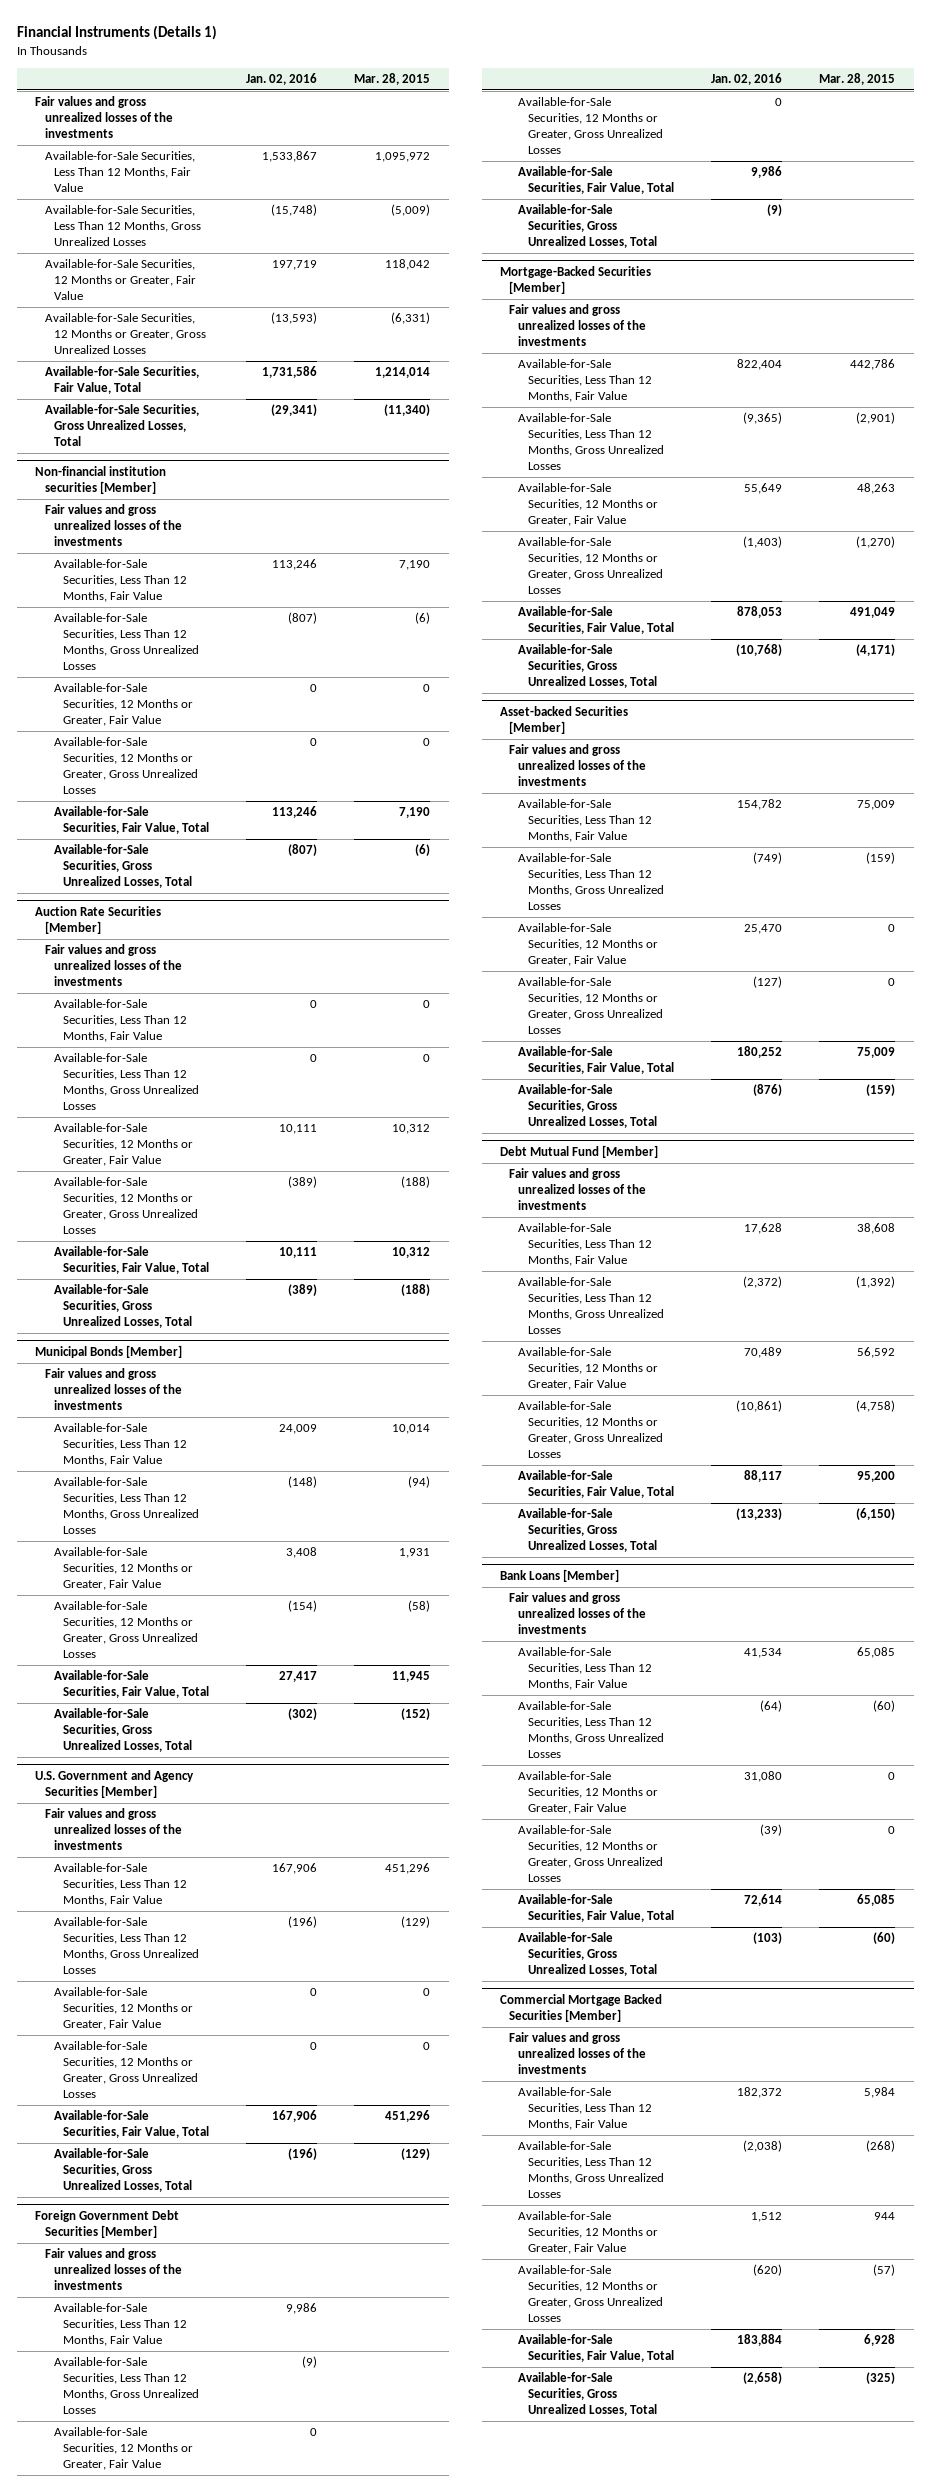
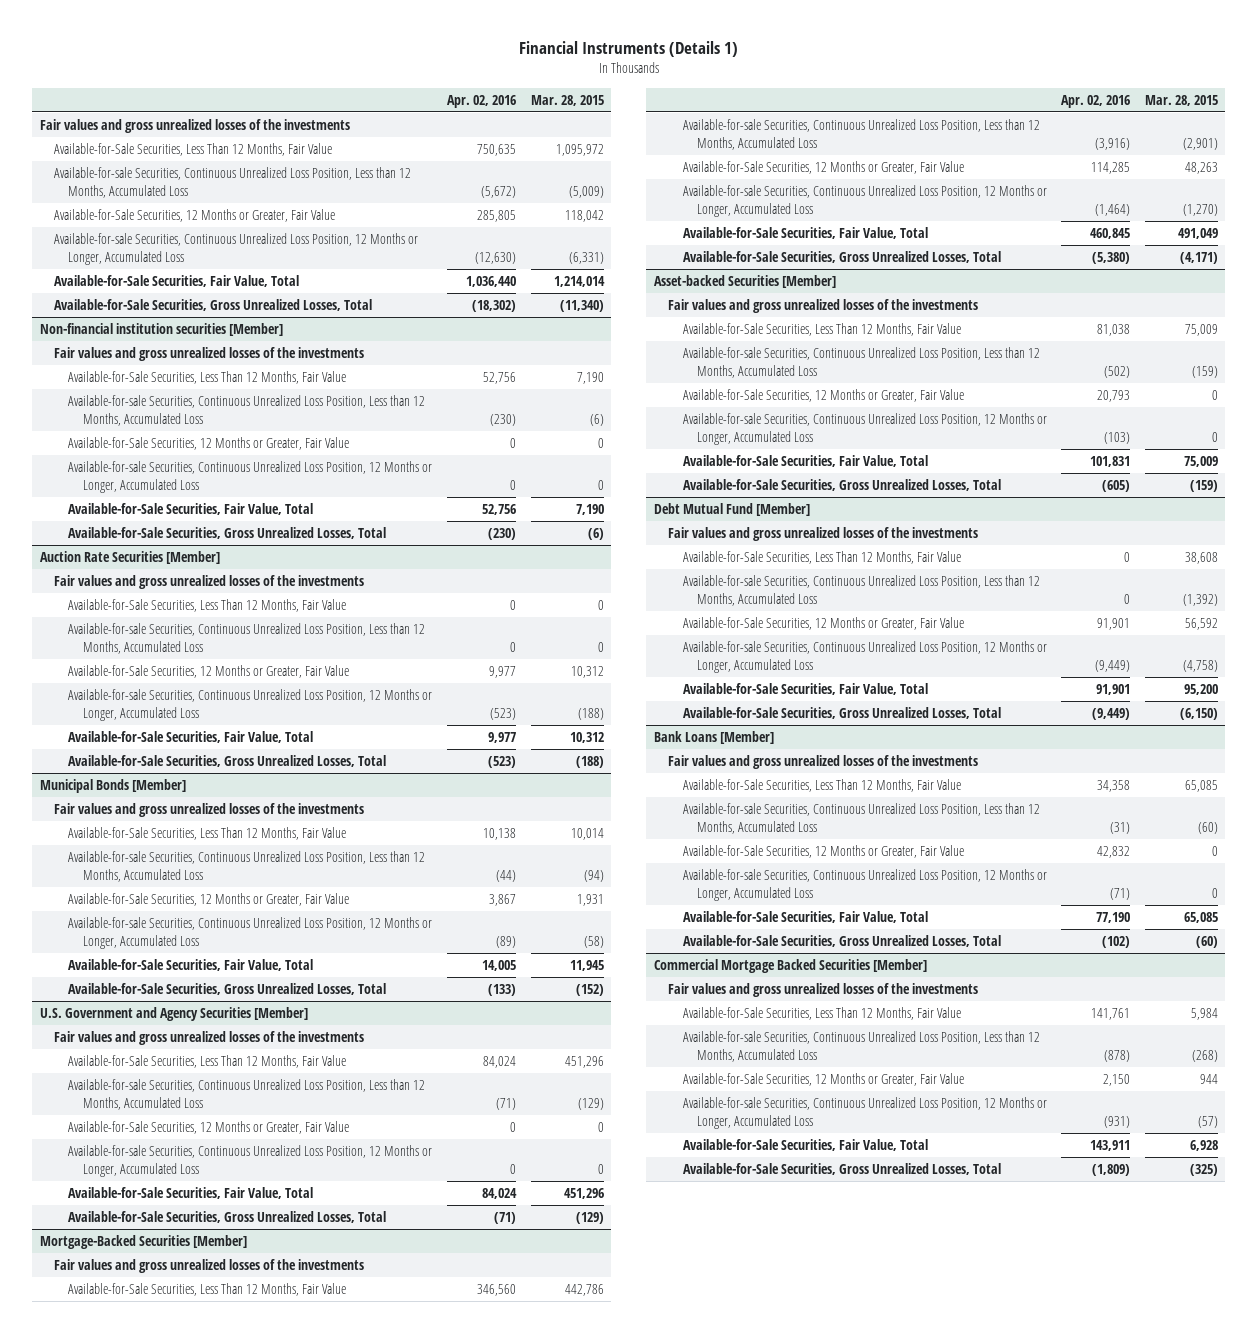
[246,73,318,86] Jan. 02, 2016 -> none
none -> [447,94,517,108] Apr. 02, 2016
[44,205,201,247] Available-for-Sale Securities, Less Than 12 Months, Gross Unrealized Losses -> [54,167,412,199] Available-for-sale Securities, Continuous Unrealized Loss Position, Less than 12 Months, Accumulated Loss
[44,313,206,355] Available-for-Sale Securities, 12 Months or Greater, Gross Unrealized Losses -> [54,233,419,266] Available-for-sale Securities, Continuous Unrealized Loss Position, 12 Months or Longer, Accumulated Loss
[53,613,199,671] Available-for-Sale Securities, Less Than 12 Months, Gross Unrealized Losses -> [68,395,426,427] Available-for-sale Securities, Continuous Unrealized Loss Position, Less than 12 Months, Accumulated Loss
[53,737,198,795] Available-for-Sale Securities, 12 Months or Greater, Gross Unrealized Losses -> [68,461,433,494] Available-for-sale Securities, Continuous Unrealized Loss Position, 12 Months or Longer, Accumulated Loss
[53,1053,199,1111] Available-for-Sale Securities, Less Than 12 Months, Gross Unrealized Losses -> [68,623,426,655] Available-for-sale Securities, Continuous Unrealized Loss Position, Less than 12 Months, Accumulated Loss
[53,1177,198,1235] Available-for-Sale Securities, 12 Months or Greater, Gross Unrealized Losses -> [68,689,433,722] Available-for-sale Securities, Continuous Unrealized Loss Position, 12 Months or Longer, Accumulated Loss
[53,1477,199,1535] Available-for-Sale Securities, Less Than 12 Months, Gross Unrealized Losses -> [68,851,426,883] Available-for-sale Securities, Continuous Unrealized Loss Position, Less than 12 Months, Accumulated Loss
[53,1601,198,1659] Available-for-Sale Securities, 12 Months or Greater, Gross Unrealized Losses -> [68,917,433,950] Available-for-sale Securities, Continuous Unrealized Loss Position, 12 Months or Longer, Accumulated Loss
[53,1917,199,1975] Available-for-Sale Securities, Less Than 12 Months, Gross Unrealized Losses -> [68,1079,426,1111] Available-for-sale Securities, Continuous Unrealized Loss Position, Less than 12 Months, Accumulated Loss
[53,2041,198,2099] Available-for-Sale Securities, 12 Months or Greater, Gross Unrealized Losses -> [68,1145,433,1178] Available-for-sale Securities, Continuous Unrealized Loss Position, 12 Months or Longer, Accumulated Loss
[35,2210,180,2239] Foreign Government Debt Securities [Member] -> none
[44,2248,182,2291] Fair values and gross unrealized losses of the investments -> none
[53,2303,187,2347] Available-for-Sale Securities, Less Than 12 Months, Fair Value -> none
[53,2357,199,2415] Available-for-Sale Securities, Less Than 12 Months, Gross Unrealized Losses -> none
[53,2427,193,2471] Available-for-Sale Securities, 12 Months or Greater, Fair Value -> none
[518,97,663,155] Available-for-Sale Securities, 12 Months or Greater, Gross Unrealized Losses -> none
[518,166,674,195] Available-for-Sale Securities, Fair Value, Total -> none
[518,204,657,249] Available-for-Sale Securities, Gross Unrealized Losses, Total -> none
[518,413,664,471] Available-for-Sale Securities, Less Than 12 Months, Gross Unrealized Losses -> [682,119,1040,151] Available-for-sale Securities, Continuous Unrealized Loss Position, Less than 12 Months, Accumulated Loss
[518,537,663,595] Available-for-Sale Securities, 12 Months or Greater, Gross Unrealized Losses -> [682,185,1047,218] Available-for-sale Securities, Continuous Unrealized Loss Position, 12 Months or Longer, Accumulated Loss
[518,853,664,911] Available-for-Sale Securities, Less Than 12 Months, Gross Unrealized Losses -> [682,347,1040,379] Available-for-sale Securities, Continuous Unrealized Loss Position, Less than 12 Months, Accumulated Loss
[518,977,663,1035] Available-for-Sale Securities, 12 Months or Greater, Gross Unrealized Losses -> [682,413,1047,446] Available-for-sale Securities, Continuous Unrealized Loss Position, 12 Months or Longer, Accumulated Loss
[518,1277,664,1335] Available-for-Sale Securities, Less Than 12 Months, Gross Unrealized Losses -> [682,575,1040,607] Available-for-sale Securities, Continuous Unrealized Loss Position, Less than 12 Months, Accumulated Loss
[518,1401,663,1459] Available-for-Sale Securities, 12 Months or Greater, Gross Unrealized Losses -> [682,641,1047,674] Available-for-sale Securities, Continuous Unrealized Loss Position, 12 Months or Longer, Accumulated Loss
[518,1701,664,1759] Available-for-Sale Securities, Less Than 12 Months, Gross Unrealized Losses -> [682,803,1040,835] Available-for-sale Securities, Continuous Unrealized Loss Position, Less than 12 Months, Accumulated Loss
[518,1825,663,1883] Available-for-Sale Securities, 12 Months or Greater, Gross Unrealized Losses -> [682,869,1047,902] Available-for-sale Securities, Continuous Unrealized Loss Position, 12 Months or Longer, Accumulated Loss
[518,2141,664,2199] Available-for-Sale Securities, Less Than 12 Months, Gross Unrealized Losses -> [682,1031,1040,1063] Available-for-sale Securities, Continuous Unrealized Loss Position, Less than 12 Months, Accumulated Loss
[518,2265,663,2323] Available-for-Sale Securities, 12 Months or Greater, Gross Unrealized Losses -> [682,1097,1047,1130] Available-for-sale Securities, Continuous Unrealized Loss Position, 12 Months or Longer, Accumulated Loss

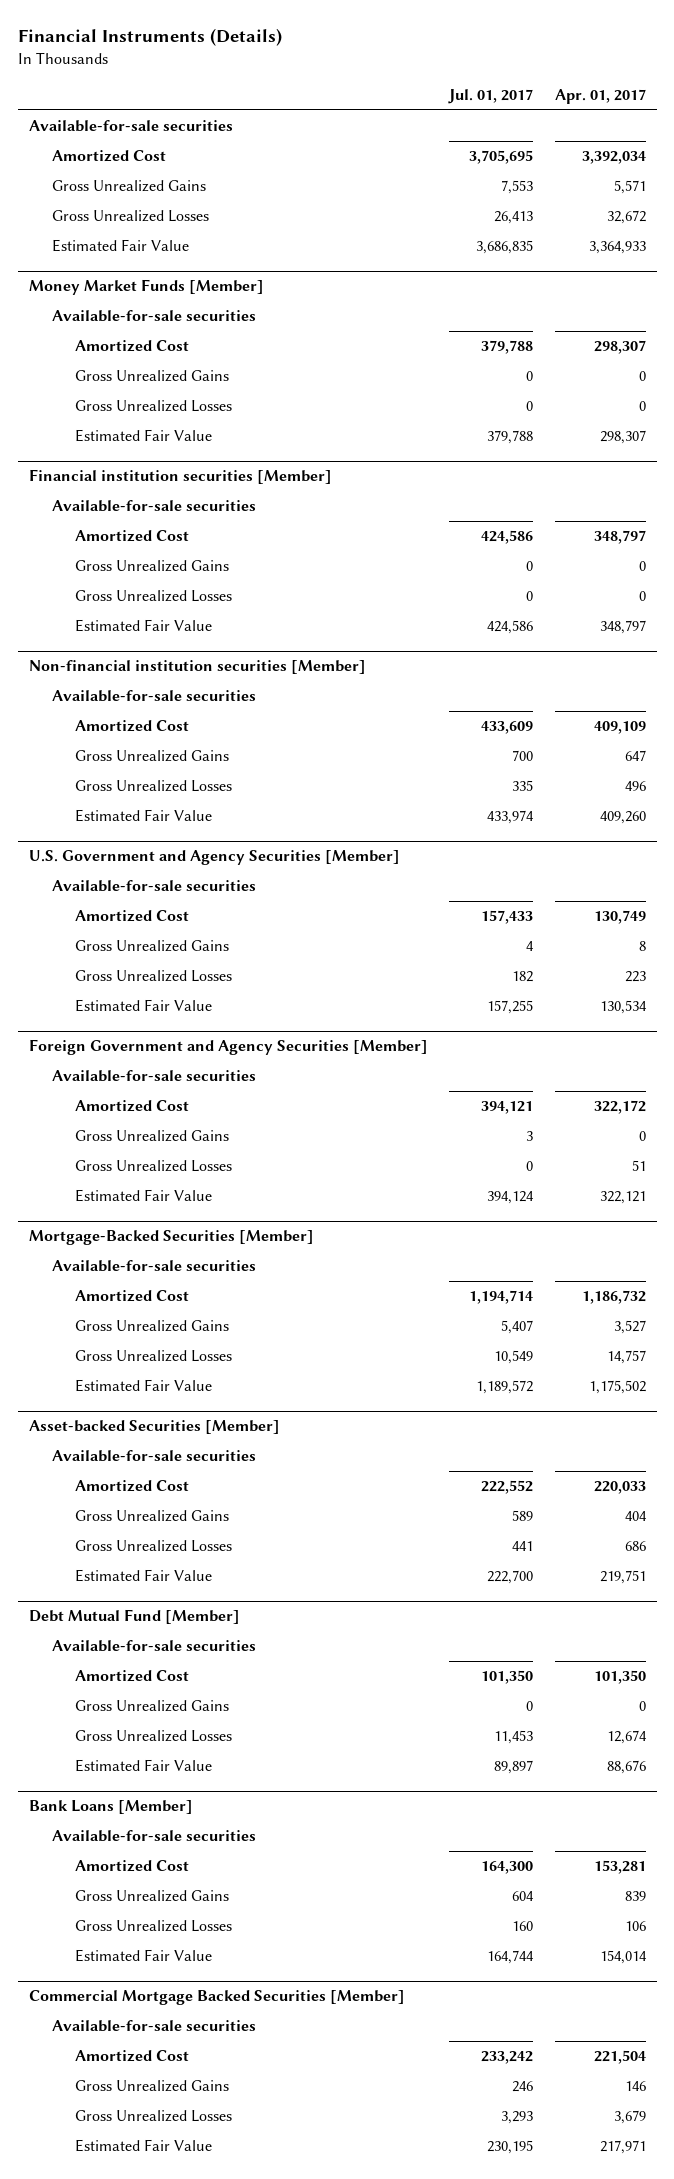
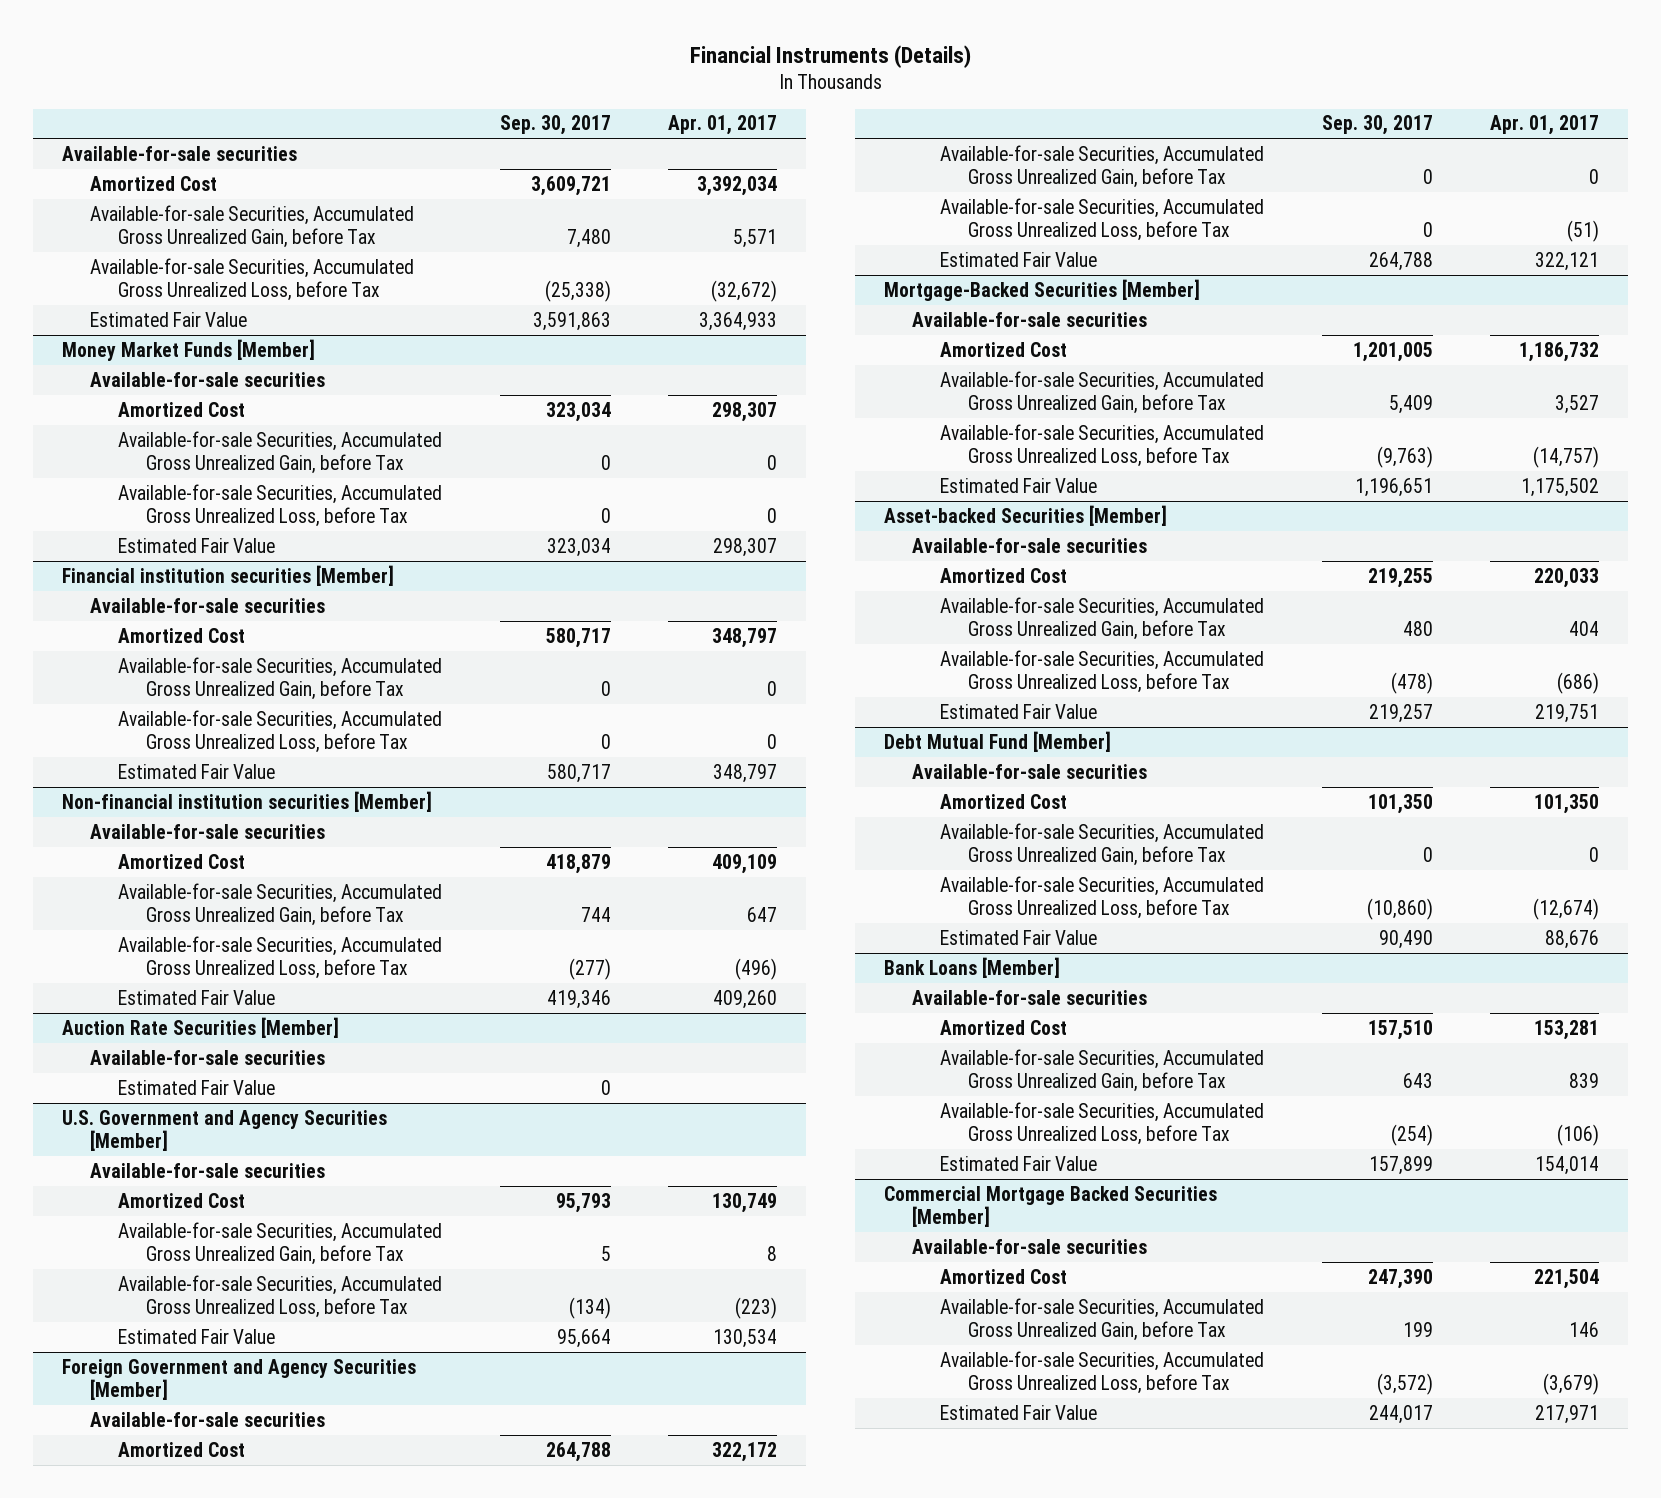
[448,89,534,105] Jul. 01, 2017 -> none
none -> [499,115,611,136] Sep. 30, 2017
[51,180,206,193] Gross Unrealized Gains -> [89,204,414,249] Available-for-sale Securities, Accumulated Gross Unrealized Gain, before Tax
[51,210,209,223] Gross Unrealized Losses -> [89,257,414,302] Available-for-sale Securities, Accumulated Gross Unrealized Loss, before Tax
[606,210,646,225] 32,672 -> [711,280,778,303] (32,672)
[74,370,229,383] Gross Unrealized Gains -> [118,430,443,475] Available-for-sale Securities, Accumulated Gross Unrealized Gain, before Tax
[74,400,232,413] Gross Unrealized Losses -> [118,483,443,528] Available-for-sale Securities, Accumulated Gross Unrealized Loss, before Tax
[74,560,229,573] Gross Unrealized Gains -> [118,656,443,701] Available-for-sale Securities, Accumulated Gross Unrealized Gain, before Tax
[74,590,232,603] Gross Unrealized Losses -> [118,709,443,754] Available-for-sale Securities, Accumulated Gross Unrealized Loss, before Tax
[74,750,229,763] Gross Unrealized Gains -> [118,882,443,927] Available-for-sale Securities, Accumulated Gross Unrealized Gain, before Tax
[74,780,232,793] Gross Unrealized Losses -> [118,935,443,980] Available-for-sale Securities, Accumulated Gross Unrealized Loss, before Tax
[624,781,646,792] 496 -> [735,958,778,981] (496)
none -> [61,1016,339,1038] Auction Rate Securities [Member]
none -> [89,1049,325,1065] Available-for-sale securities
none -> [118,1079,276,1095] Estimated Fair Value
[74,940,229,953] Gross Unrealized Gains -> [118,1221,443,1266] Available-for-sale Securities, Accumulated Gross Unrealized Gain, before Tax
[74,970,232,983] Gross Unrealized Losses -> [118,1274,443,1319] Available-for-sale Securities, Accumulated Gross Unrealized Loss, before Tax
[624,971,646,983] 223 -> [735,1297,778,1320] (223)
[74,1130,229,1143] Gross Unrealized Gains -> [939,144,1264,189] Available-for-sale Securities, Accumulated Gross Unrealized Gain, before Tax
[74,1160,232,1173] Gross Unrealized Losses -> [939,197,1264,242] Available-for-sale Securities, Accumulated Gross Unrealized Loss, before Tax
[631,1160,646,1172] 51 -> [1567,220,1600,243] (51)
[74,1320,229,1333] Gross Unrealized Gains -> [939,370,1264,415] Available-for-sale Securities, Accumulated Gross Unrealized Gain, before Tax
[74,1350,232,1363] Gross Unrealized Losses -> [939,423,1264,468] Available-for-sale Securities, Accumulated Gross Unrealized Loss, before Tax
[606,1350,646,1365] 14,757 -> [1533,446,1600,469] (14,757)
[74,1510,229,1523] Gross Unrealized Gains -> [939,596,1264,641] Available-for-sale Securities, Accumulated Gross Unrealized Gain, before Tax
[74,1540,232,1553] Gross Unrealized Losses -> [939,649,1264,694] Available-for-sale Securities, Accumulated Gross Unrealized Loss, before Tax
[624,1541,646,1552] 686 -> [1557,672,1600,695] (686)
[74,1700,229,1713] Gross Unrealized Gains -> [939,822,1264,867] Available-for-sale Securities, Accumulated Gross Unrealized Gain, before Tax
[74,1730,232,1743] Gross Unrealized Losses -> [939,875,1264,920] Available-for-sale Securities, Accumulated Gross Unrealized Loss, before Tax
[606,1730,647,1745] 12,674 -> [1533,898,1600,921] (12,674)
[74,1890,229,1903] Gross Unrealized Gains -> [939,1048,1264,1093] Available-for-sale Securities, Accumulated Gross Unrealized Gain, before Tax
[74,1920,232,1933] Gross Unrealized Losses -> [939,1101,1264,1146] Available-for-sale Securities, Accumulated Gross Unrealized Loss, before Tax
[624,1921,646,1932] 106 -> [1557,1124,1600,1147] (106)
[74,2080,229,2093] Gross Unrealized Gains -> [939,1297,1264,1342] Available-for-sale Securities, Accumulated Gross Unrealized Gain, before Tax
[74,2110,232,2123] Gross Unrealized Losses -> [939,1350,1264,1395] Available-for-sale Securities, Accumulated Gross Unrealized Loss, before Tax
[613,2110,646,2125] 3,679 -> [1543,1373,1600,1396] (3,679)

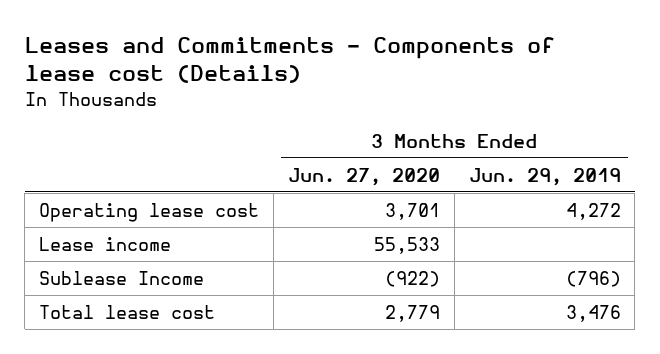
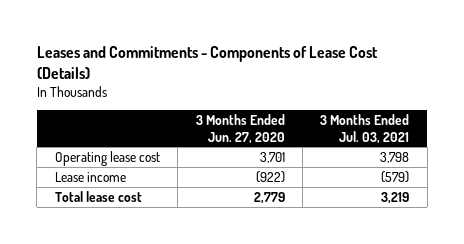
[24,37,555,84] Leases and Commitments - Components of lease cost (Details) -> [36,45,378,79] Leases and Commitments - Components of Lease Cost (Details)
[468,167,621,186] Jun. 29, 2019 -> none
none -> [320,114,410,144] 3 Months Ended Jul. 03, 2021
[39,270,205,285] Sublease Income -> none
[373,236,440,254] 55,533 -> [255,170,285,183] (922)

